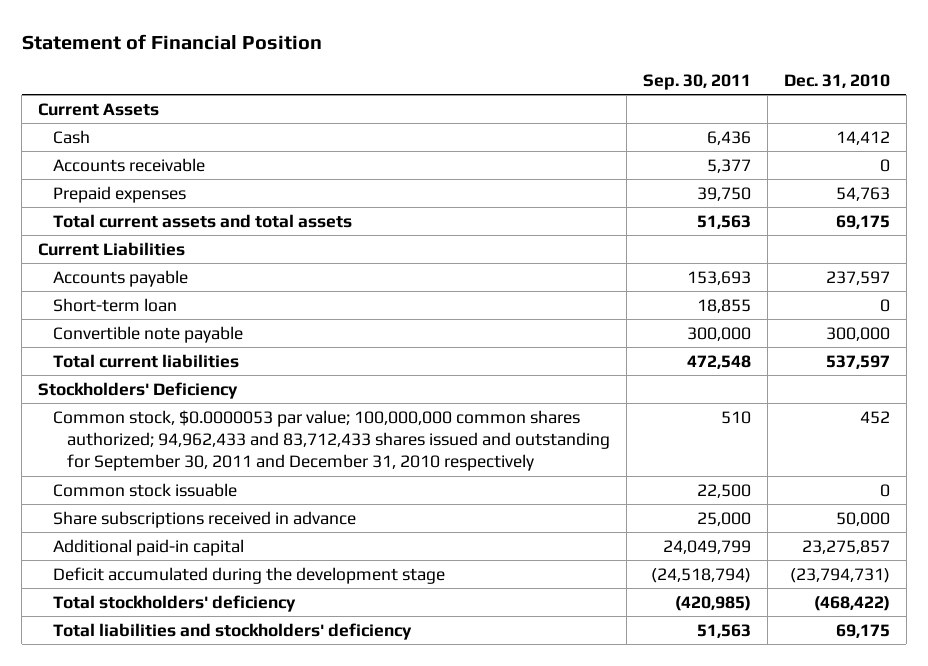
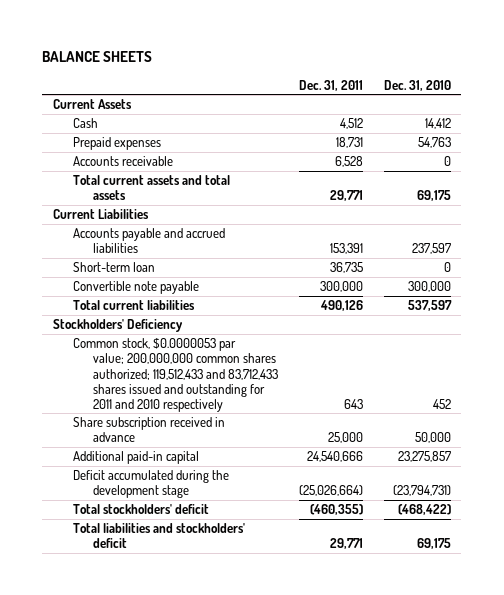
[21,33,322,50] Statement of Financial Position -> [42,51,153,63] BALANCE SHEETS
[643,74,752,91] Sep. 30, 2011 -> none
none -> [298,79,363,91] Dec. 31, 2011
[52,157,205,172] Accounts receivable -> [72,156,173,167] Accounts receivable
[52,269,188,287] Accounts payable -> [72,228,225,254] Accounts payable and accrued liabilities
[52,482,237,497] Common stock issuable -> none
[52,409,611,472] Common stock, $0.0000053 par value; 100,000,000 common shares authorized; 94,962,433 and 83,712,433 shares issued and outstanding for September 30, 2011 and December 31, 2010 respectively -> [72,338,278,412] Common stock, $0.0000053 par value; 200,000,000 common shares authorized; 119,512,433 and 83,712,433 shares issued and outstanding for 2011 and 2010 respectively
[52,510,356,528] Share subscriptions received in advance -> [72,417,225,443] Share subscription received in advance
[52,594,296,612] Total stockholders' deficiency -> [72,504,209,515] Total stockholders' deficit
[52,622,412,640] Total liabilities and stockholders' deficiency -> [72,523,245,549] Total liabilities and stockholders' deficit

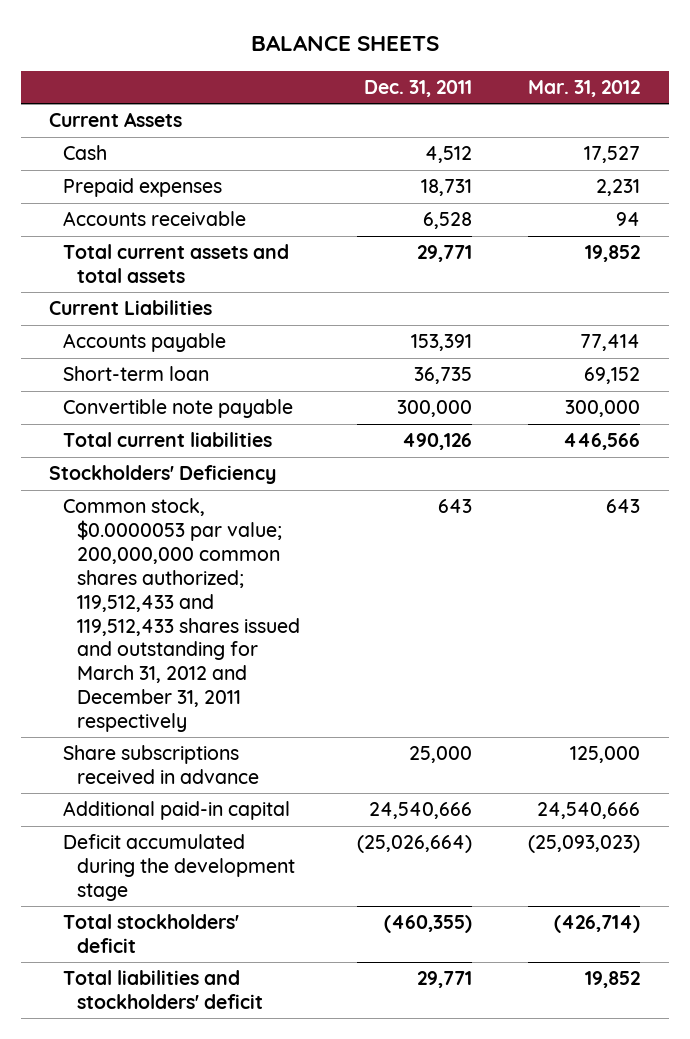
[383,79,451,91] Dec. 31, 2010 -> none
none -> [528,79,641,97] Mar. 31, 2012
[72,228,225,254] Accounts payable and accrued liabilities -> [63,333,227,353] Accounts payable
[72,338,278,412] Common stock, $0.0000053 par value; 200,000,000 common shares authorized; 119,512,433 and 83,712,433 shares issued and outstanding for 2011 and 2010 respectively -> [63,498,301,732] Common stock, $0.0000053 par value; 200,000,000 common shares authorized; 119,512,433 and 119,512,433 shares issued and outstanding for March 31, 2012 and December 31, 2011 respectively
[72,417,225,443] Share subscription received in advance -> [63,745,260,785] Share subscriptions received in advance

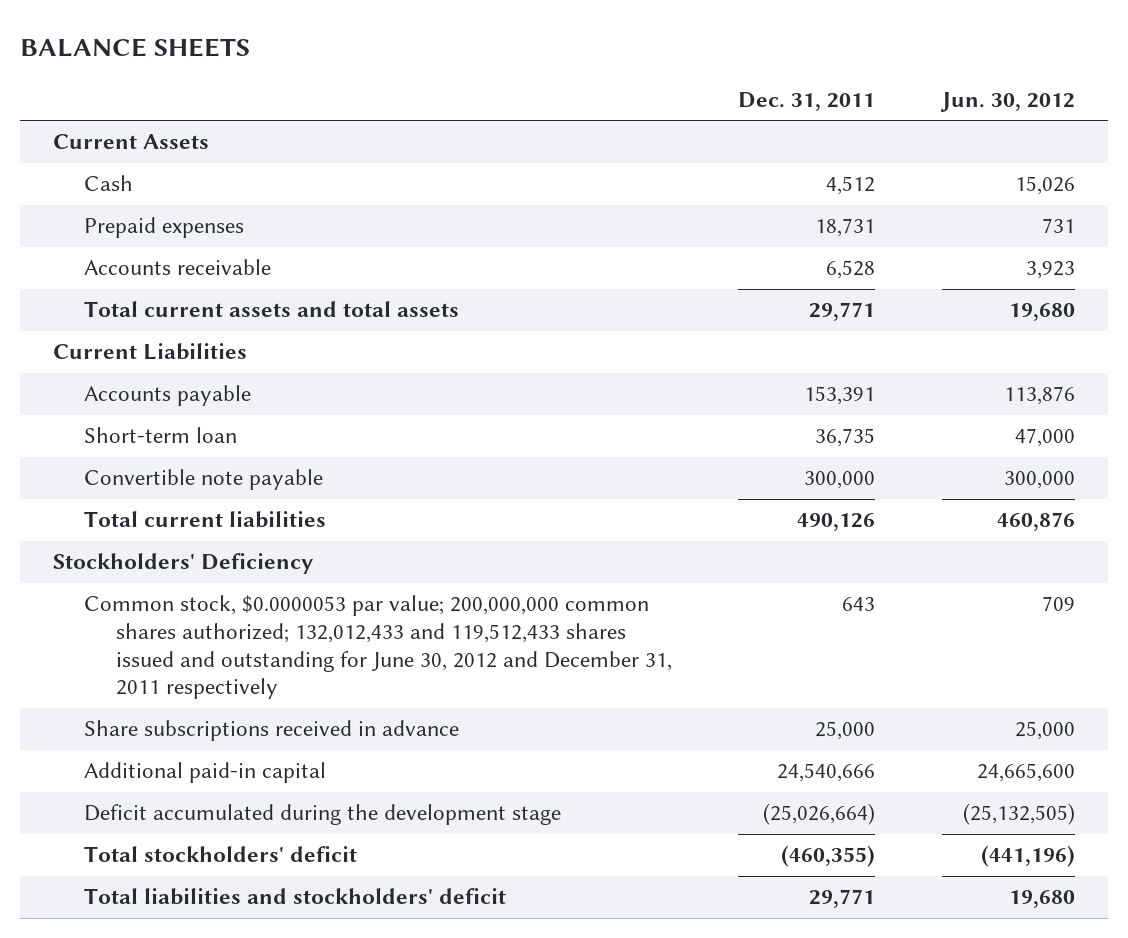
[528,79,641,97] Mar. 31, 2012 -> none
none -> [939,92,1075,113] Jun. 30, 2012
[63,498,301,732] Common stock, $0.0000053 par value; 200,000,000 common shares authorized; 119,512,433 and 119,512,433 shares issued and outstanding for March 31, 2012 and December 31, 2011 respectively -> [84,595,672,700] Common stock, $0.0000053 par value; 200,000,000 common shares authorized; 132,012,433 and 119,512,433 shares issued and outstanding for June 30, 2012 and December 31, 2011 respectively

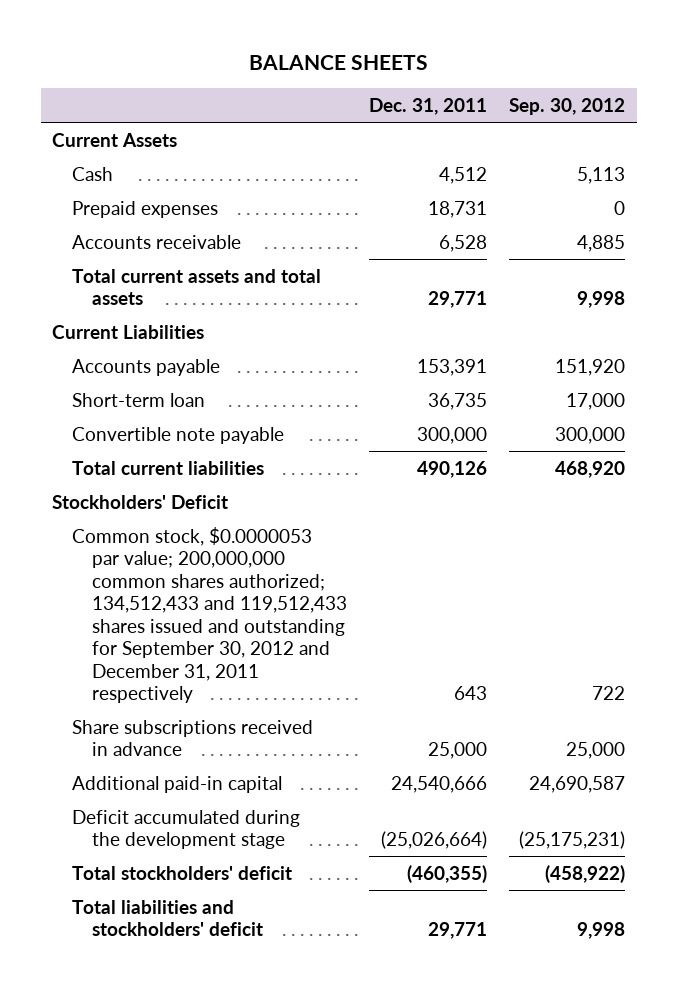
[939,92,1075,113] Jun. 30, 2012 -> none
none -> [509,97,626,115] Sep. 30, 2012
[53,553,314,575] Stockholders' Deficiency -> [52,494,229,509] Stockholders' Deficit
[84,595,672,700] Common stock, $0.0000053 par value; 200,000,000 common shares authorized; 132,012,433 and 119,512,433 shares issued and outstanding for June 30, 2012 and December 31, 2011 respectively -> [72,526,348,704] Common stock, $0.0000053 par value; 200,000,000 common shares authorized; 134,512,433 and 119,512,433 shares issued and outstanding for September 30, 2012 and December 31, 2011 respectively

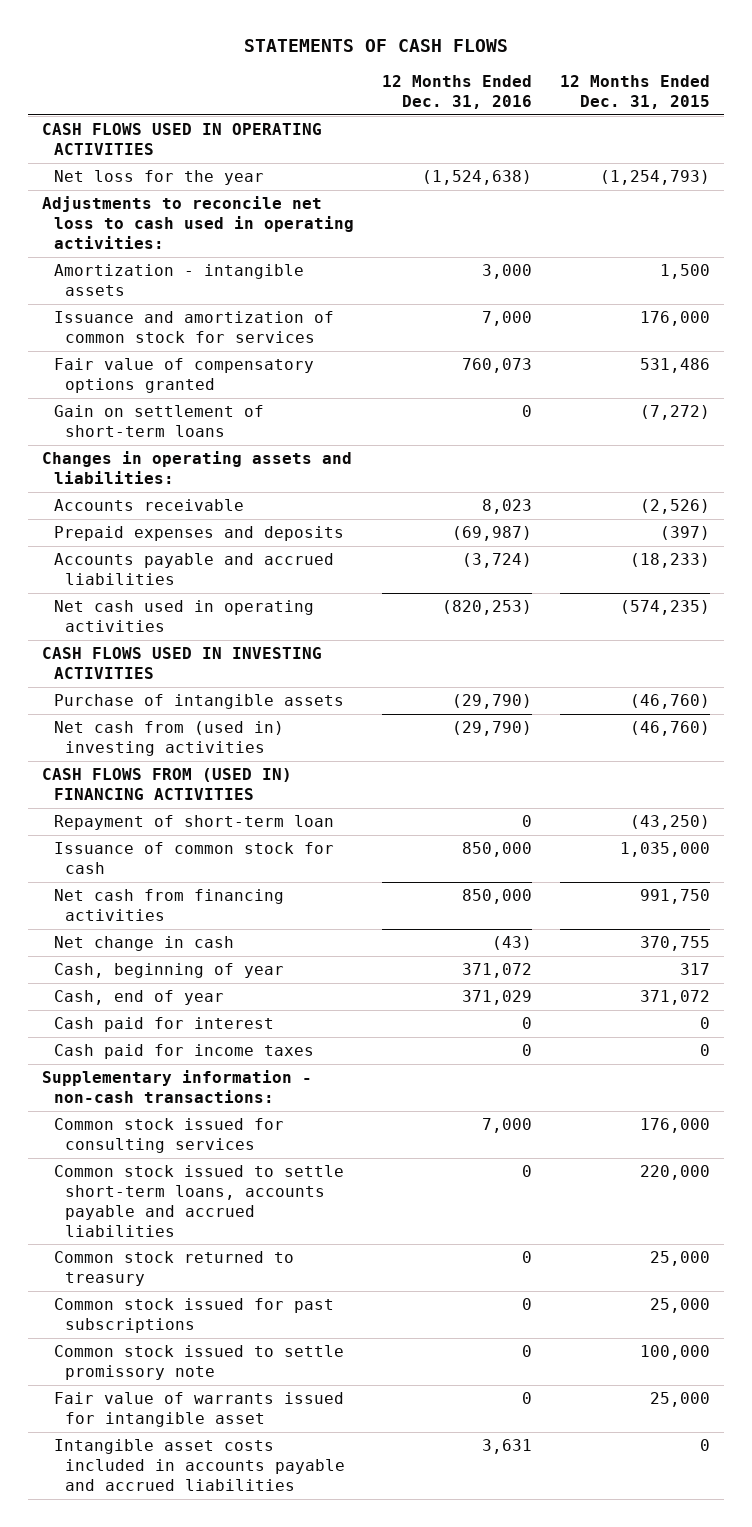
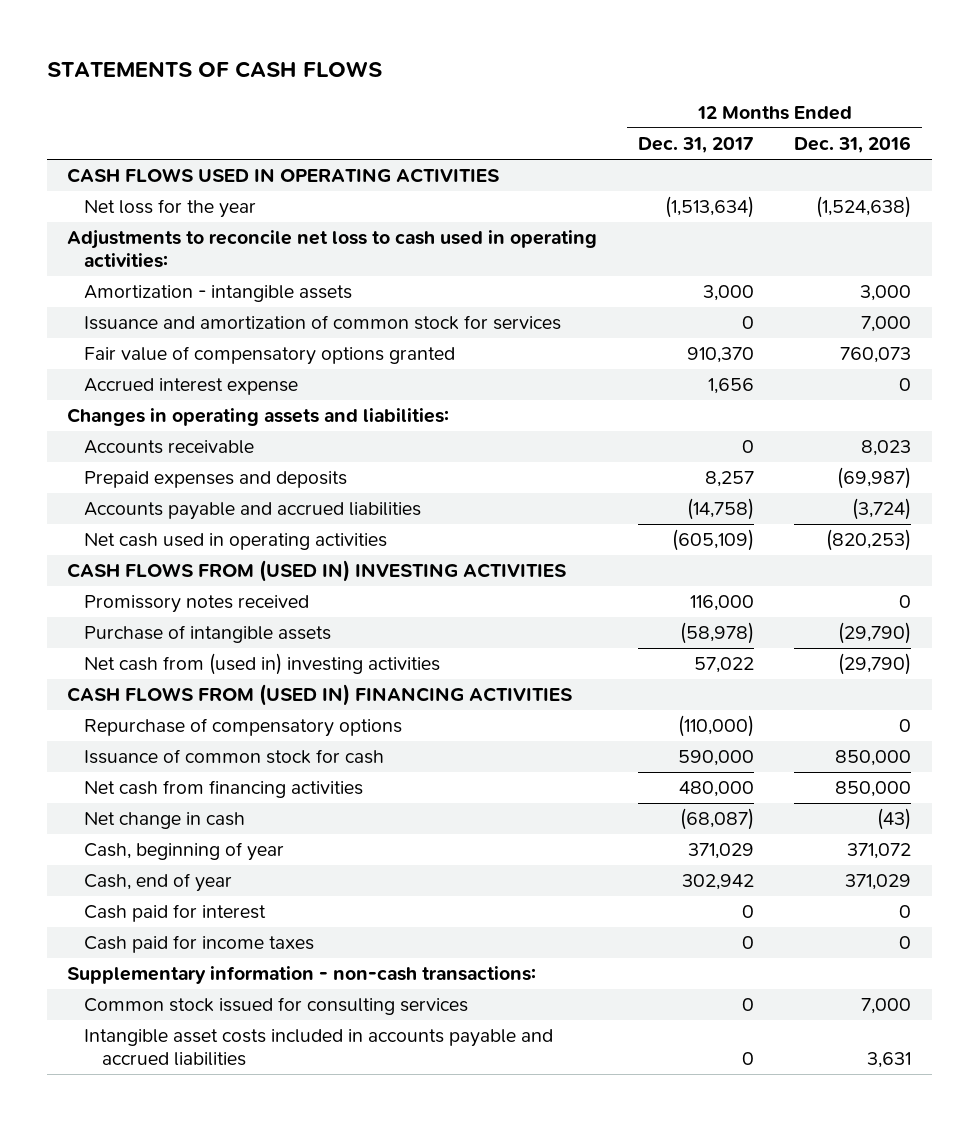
[559,75,710,110] 12 Months Ended Dec. 31, 2015 -> none
none -> [637,137,754,154] Dec. 31, 2017
[53,405,264,438] Gain on settlement of short-term loans -> none
none -> [84,378,299,396] Accrued interest expense
[41,647,322,680] CASH FLOWS USED IN INVESTING ACTIVITIES -> [66,560,566,583] CASH FLOWS FROM (USED IN) INVESTING ACTIVITIES
none -> [84,595,310,614] Promissory notes received
[53,815,334,831] Repayment of short-term loan -> none
none -> [84,718,403,738] Repurchase of compensatory options
[53,1165,344,1237] Common stock issued to settle short-term loans, accounts payable and accrued liabilities -> none
[53,1251,294,1287] Common stock returned to treasury -> none
[53,1298,334,1334] Common stock issued for past subscriptions -> none
[53,1345,344,1381] Common stock issued to settle promissory note -> none
[53,1392,344,1428] Fair value of warrants issued for intangible asset -> none

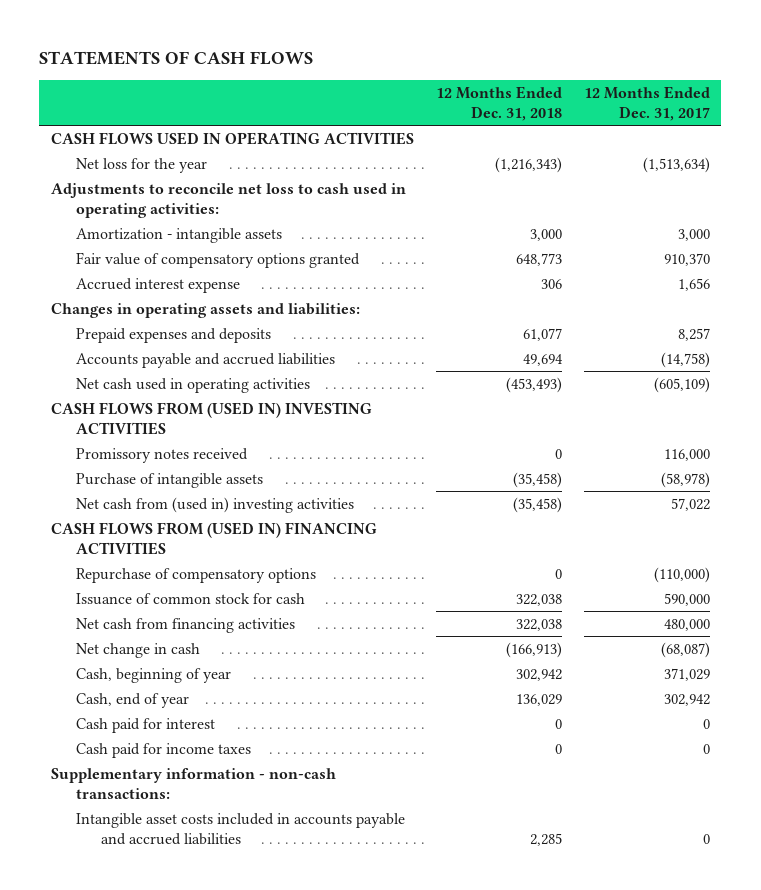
[794,136,912,154] Dec. 31, 2016 -> none
none -> [435,85,562,121] 12 Months Ended Dec. 31, 2018
[84,315,562,331] Issuance and amortization of common stock for services -> none
[84,440,255,455] Accounts receivable -> none
[84,997,469,1016] Common stock issued for consulting services -> none

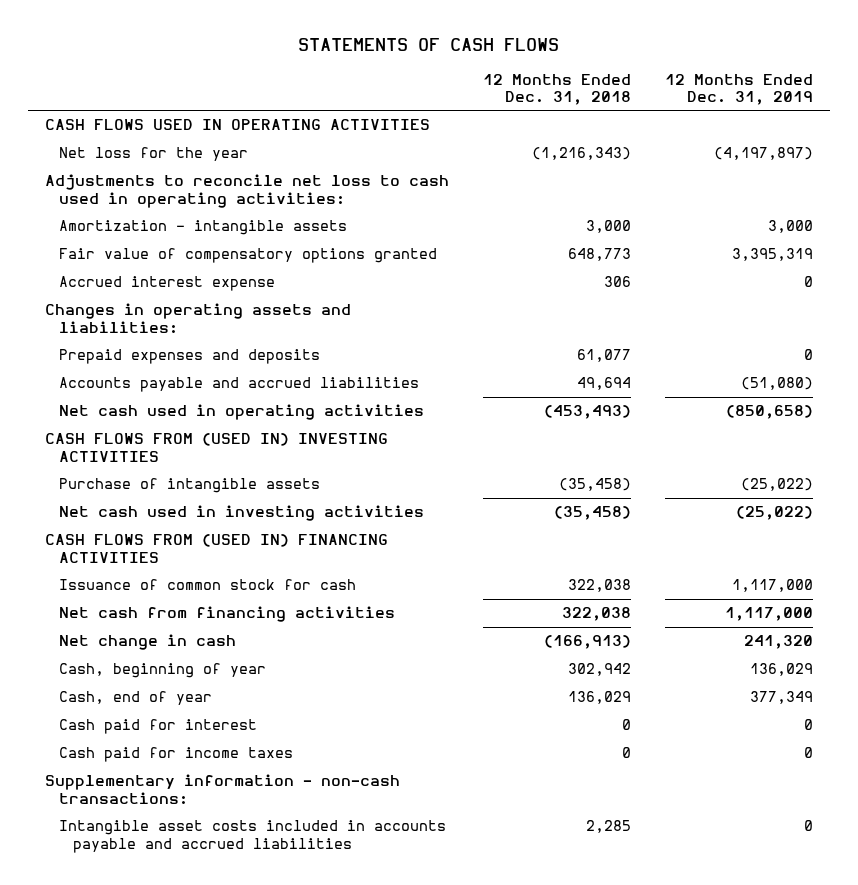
[584,85,711,121] 12 Months Ended Dec. 31, 2017 -> none
none -> [664,73,813,105] 12 Months Ended Dec. 31, 2019
[75,447,248,463] Promissory notes received -> none
[75,496,354,513] Net cash from (used in) investing activities -> [59,505,425,522] Net cash used in investing activities
[75,567,316,583] Repurchase of compensatory options -> none

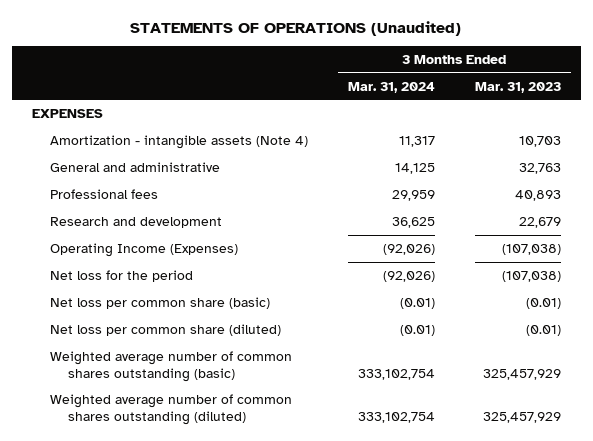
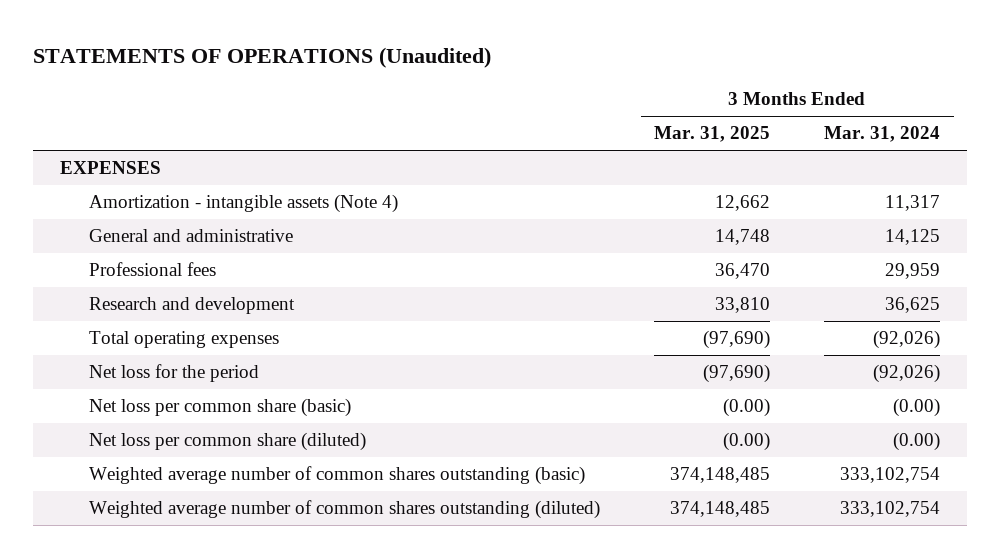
[474,81,561,93] Mar. 31, 2023 -> none
none -> [654,126,771,143] Mar. 31, 2025
[49,242,238,257] Operating Income (Expenses) -> [89,331,280,349] Total operating expenses
[399,297,435,309] (0.01) -> [893,398,941,418] (0.00)
[399,324,435,336] (0.01) -> [893,432,941,452] (0.00)

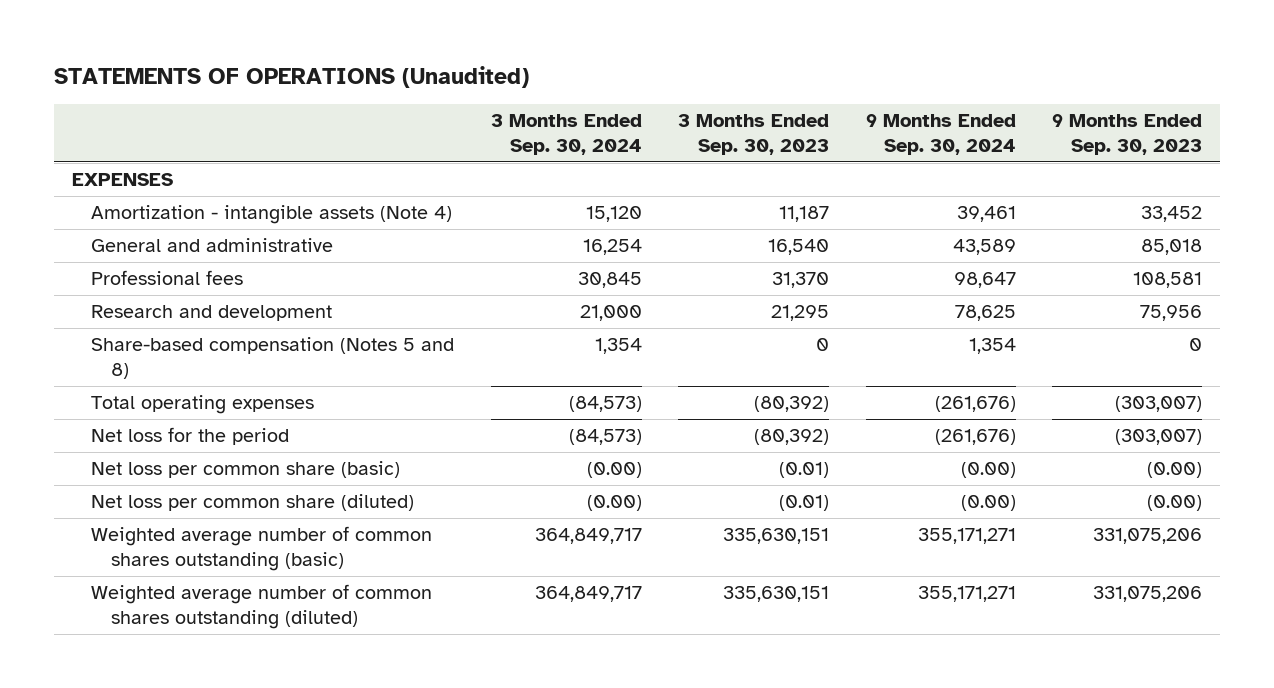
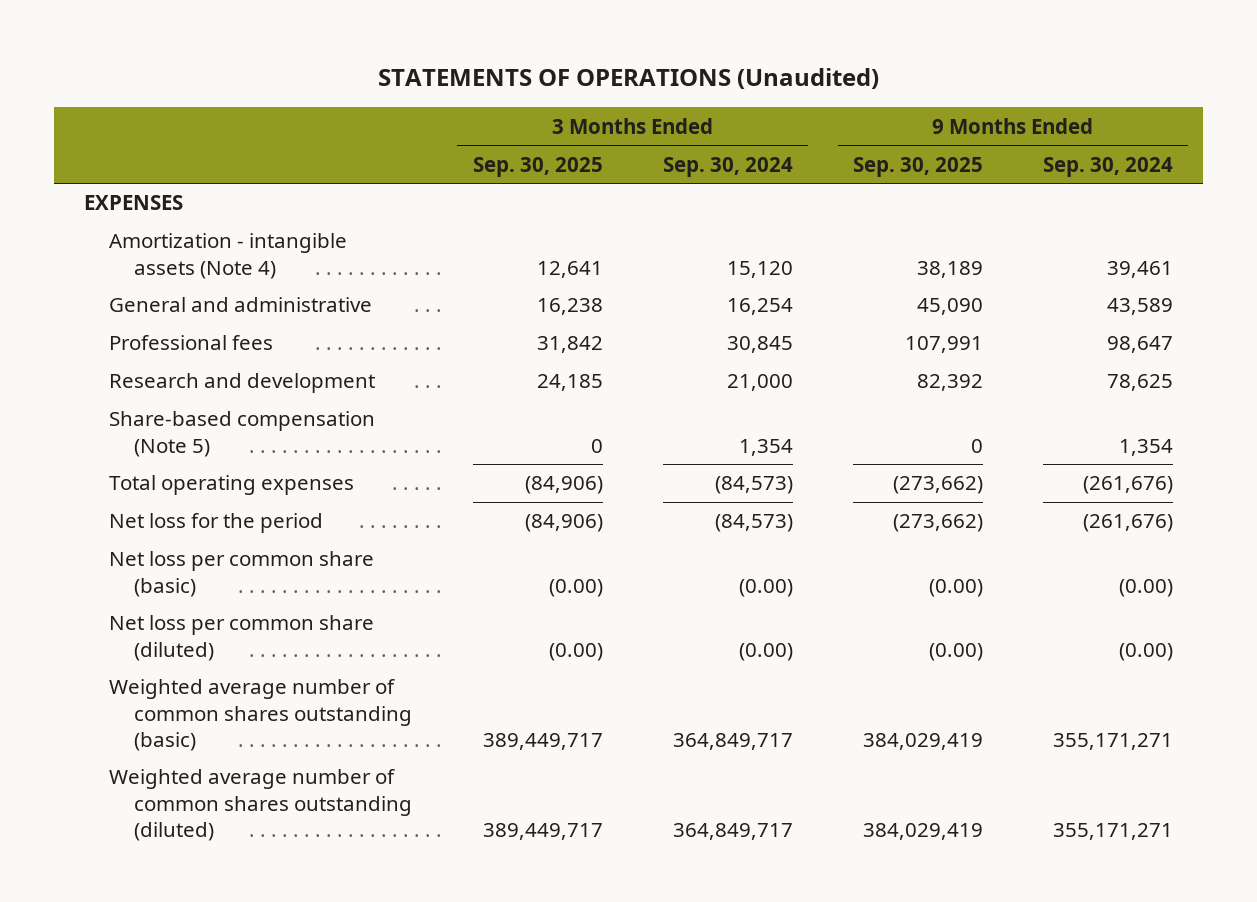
[678,114,830,156] 3 Months Ended Sep. 30, 2023 -> none
[1051,114,1202,156] 9 Months Ended Sep. 30, 2023 -> none
none -> [472,156,603,177] Sep. 30, 2025
none -> [852,156,983,177] Sep. 30, 2025
[91,337,455,379] Share-based compensation (Notes 5 and 8) -> [109,411,376,457] Share-based compensation (Note 5)

